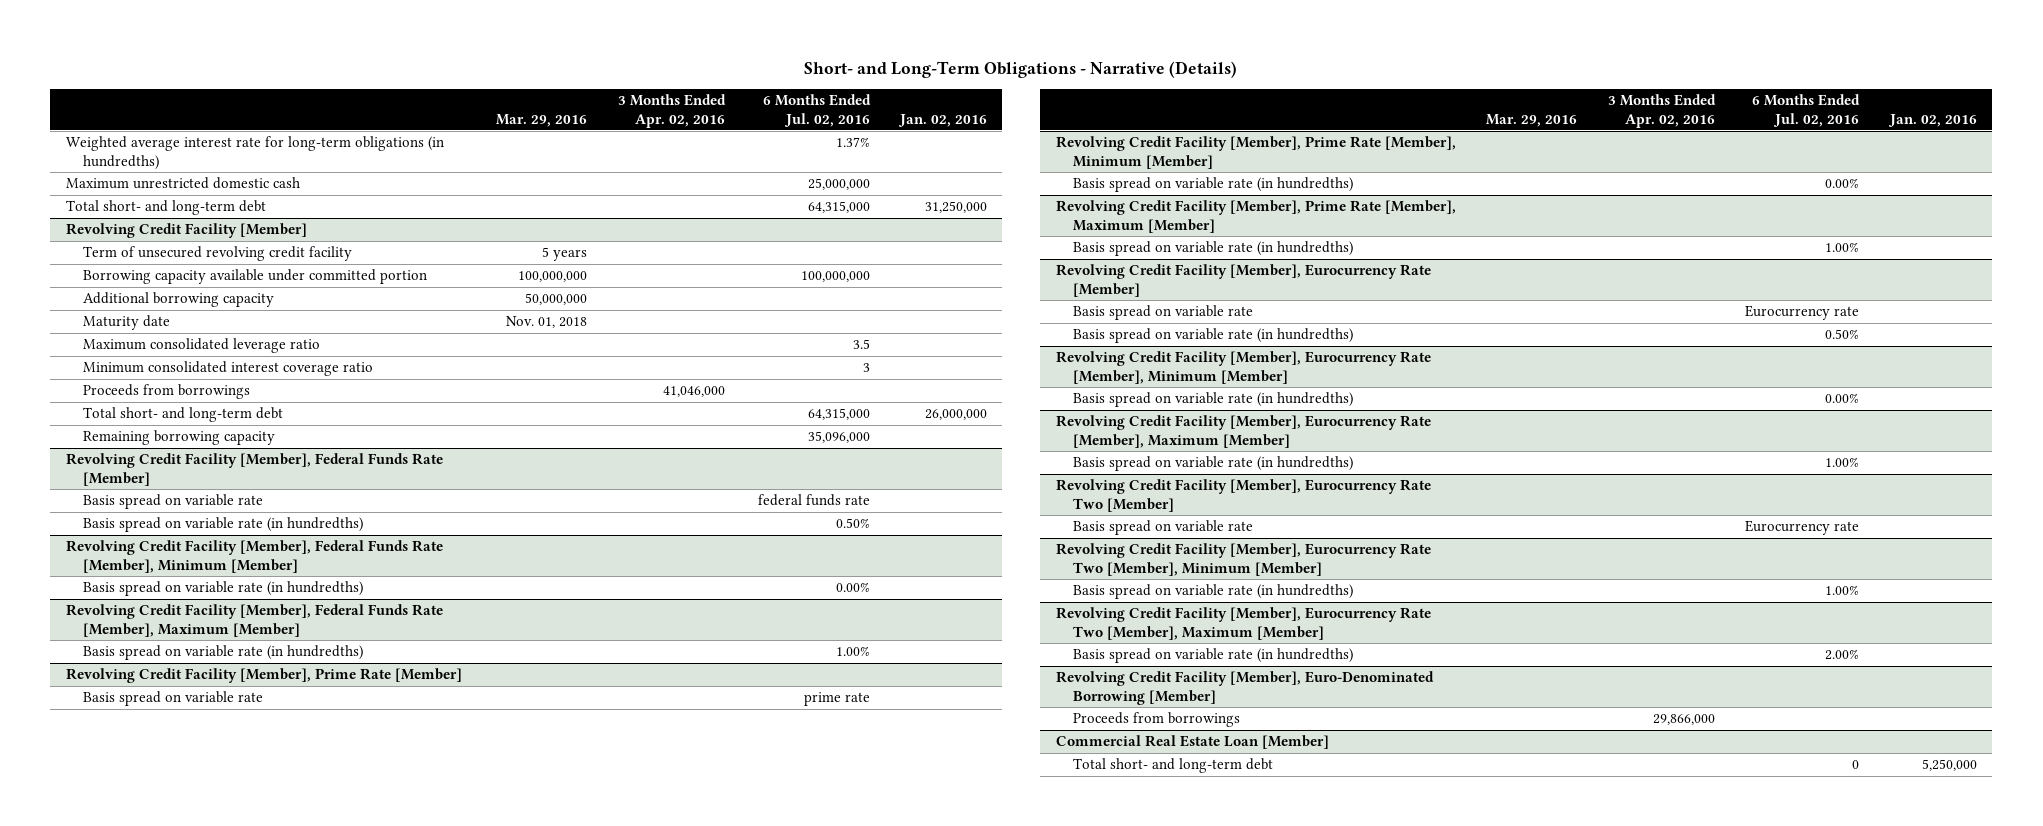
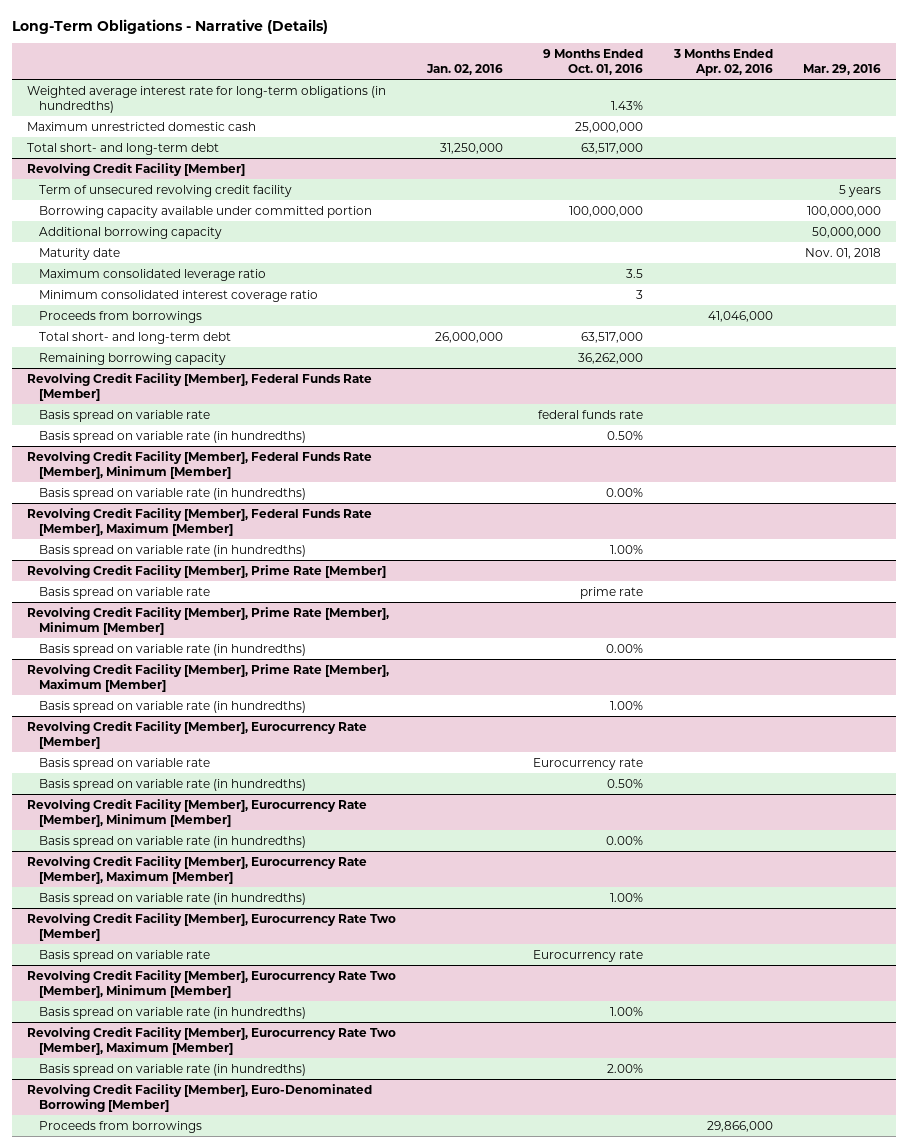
[804,60,1238,78] Short- and Long-Term Obligations - Narrative (Details) -> [12,18,329,34] Long-Term Obligations - Narrative (Details)
[762,94,871,127] 6 Months Ended Jul. 02, 2016 -> none
none -> [543,48,644,75] 9 Months Ended Oct. 01, 2016
[1055,735,1329,750] Commercial Real Estate Loan [Member] -> none
[1072,758,1273,774] Total short- and long-term debt -> none

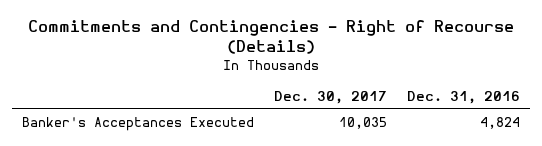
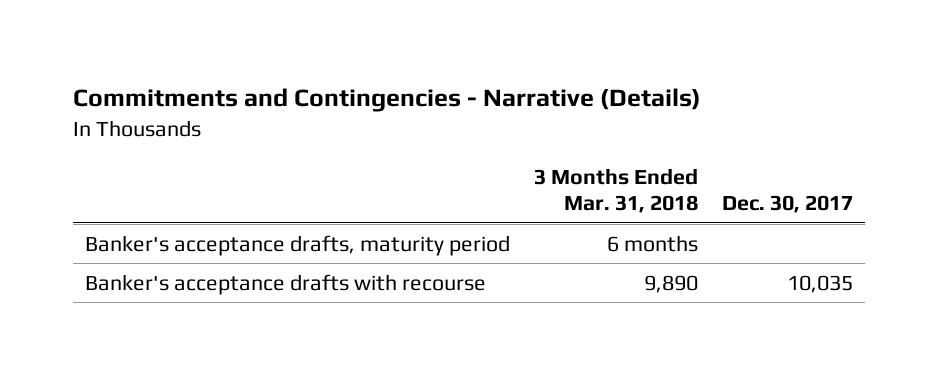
[27,20,514,55] Commitments and Contingencies - Right of Recourse (Details) -> [72,88,701,113] Commitments and Contingencies - Narrative (Details)
[406,90,520,104] Dec. 31, 2016 -> none
none -> [533,168,698,213] 3 Months Ended Mar. 31, 2018
none -> [84,234,510,256] Banker's acceptance drafts, maturity period
[21,116,254,131] Banker's Acceptances Executed -> [84,273,486,295] Banker's acceptance drafts with recourse

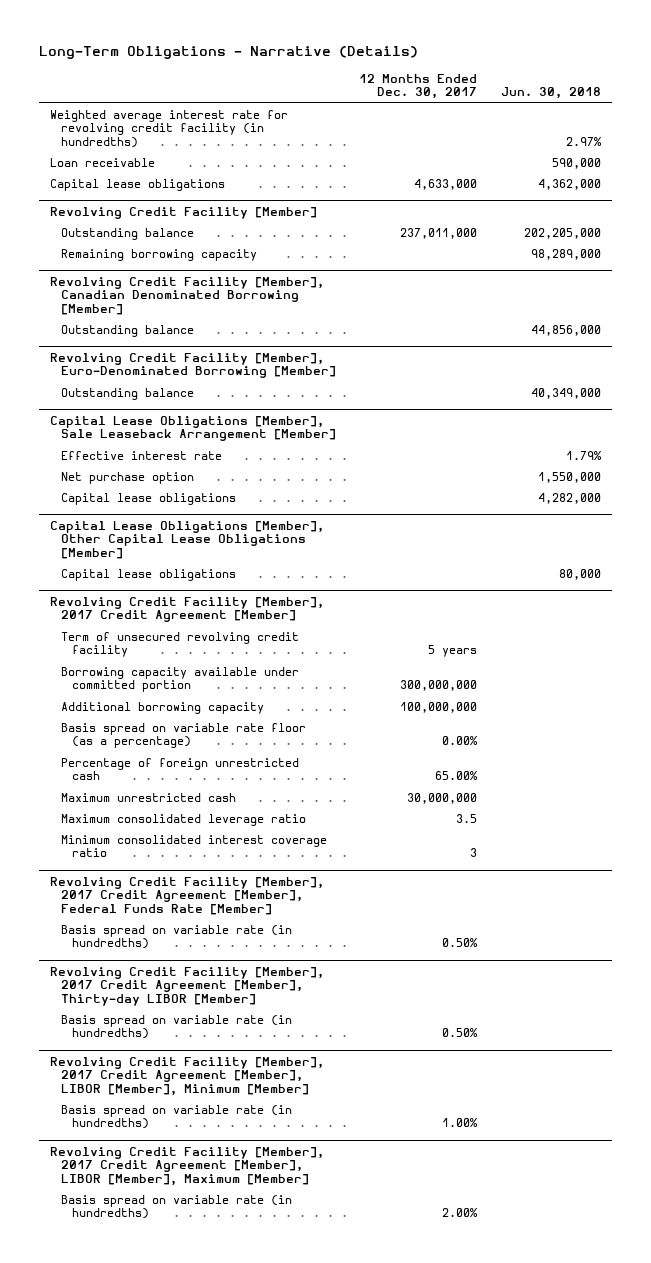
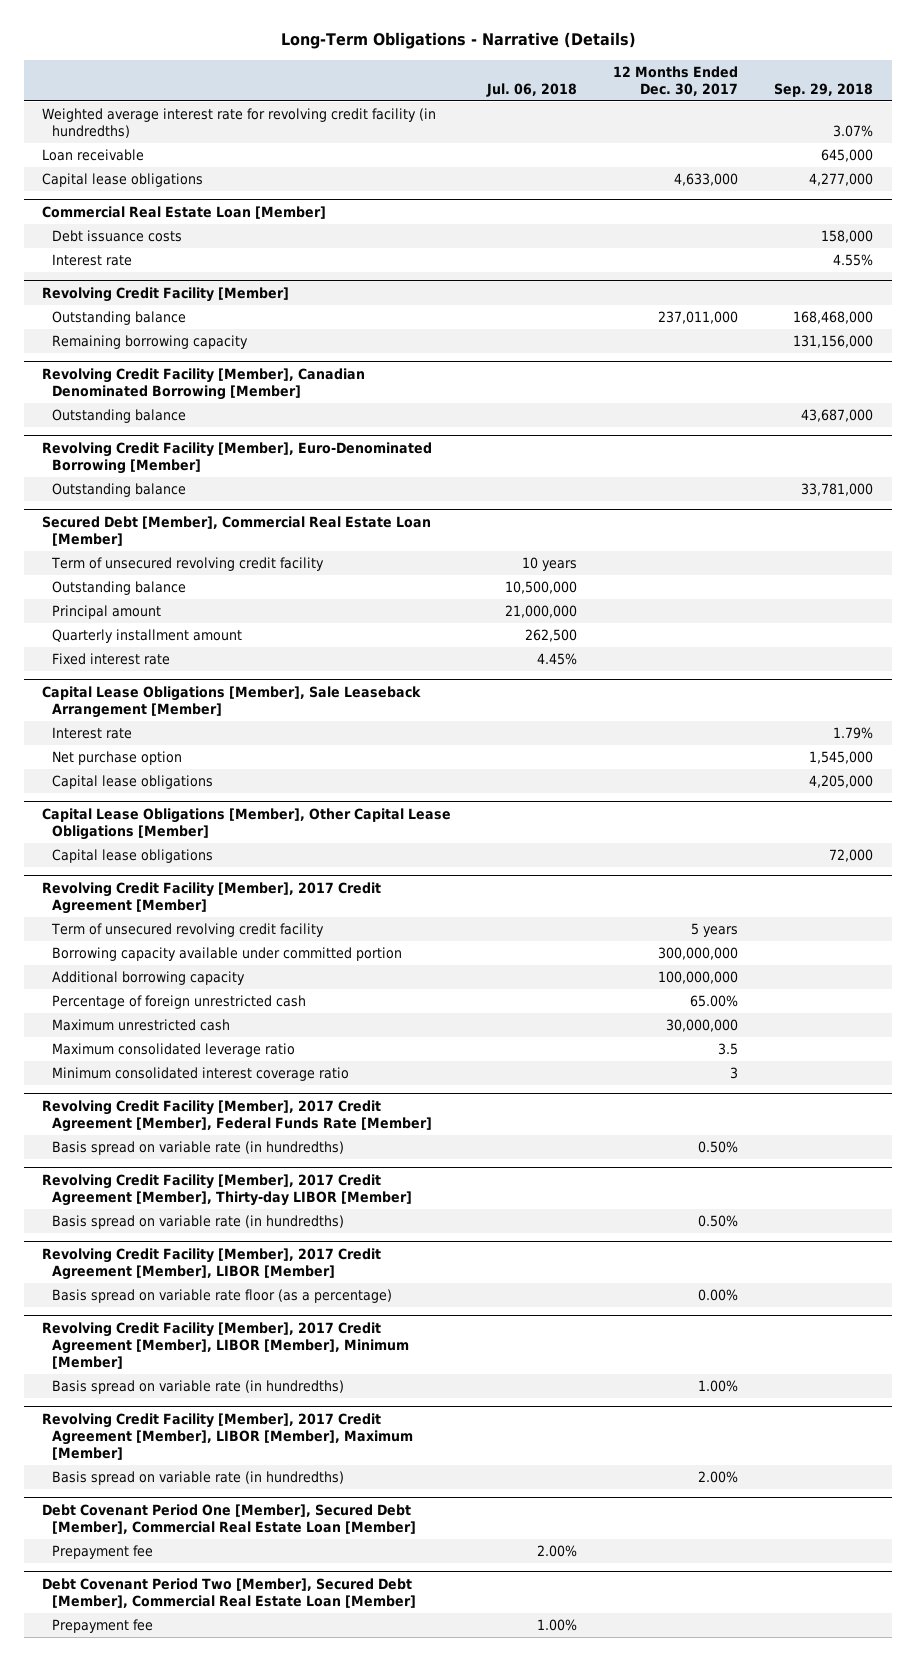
[500,87,601,100] Jun. 30, 2018 -> none
none -> [485,82,577,97] Jul. 06, 2018
none -> [774,82,874,97] Sep. 29, 2018
none -> [41,205,326,219] Commercial Real Estate Loan [Member]
none -> [52,230,183,243] Debt issuance costs
none -> [52,254,133,267] Interest rate
none -> [41,515,431,546] Secured Debt [Member], Commercial Real Estate Loan [Member]
none -> [51,557,325,572] Term of unsecured revolving credit facility
none -> [52,581,187,596] Outstanding balance
none -> [52,605,162,620] Principal amount
none -> [52,629,243,644] Quarterly installment amount
none -> [52,653,171,666] Fixed interest rate
[61,450,223,460] Effective interest rate -> [52,727,133,740] Interest rate
[61,722,307,749] Basis spread on variable rate floor (as a percentage) -> none
none -> [41,1247,381,1280] Revolving Credit Facility [Member], 2017 Credit Agreement [Member], LIBOR [Member]
none -> [52,1289,393,1304] Basis spread on variable rate floor (as a percentage)
none -> [41,1503,417,1534] Debt Covenant Period One [Member], Secured Debt [Member], Commercial Real Estate Loan [Member]
none -> [52,1545,154,1560] Prepayment fee
none -> [41,1577,417,1608] Debt Covenant Period Two [Member], Secured Debt [Member], Commercial Real Estate Loan [Member]
none -> [52,1619,154,1634] Prepayment fee

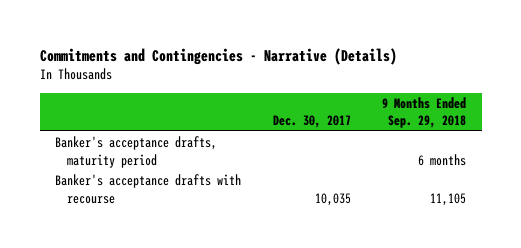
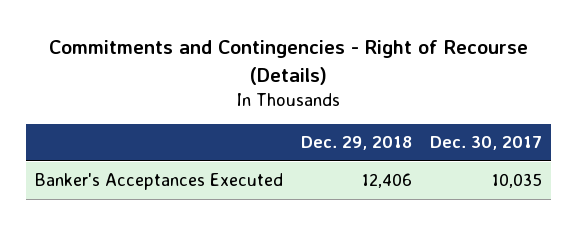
[39,47,397,65] Commitments and Contingencies - Narrative (Details) -> [48,39,528,85] Commitments and Contingencies - Right of Recourse (Details)
[381,96,466,129] 9 Months Ended Sep. 29, 2018 -> none
none -> [301,136,413,151] Dec. 29, 2018
[55,136,218,168] Banker's acceptance drafts, maturity period -> none
[55,174,242,204] Banker's acceptance drafts with recourse -> [35,173,284,191] Banker's Acceptances Executed

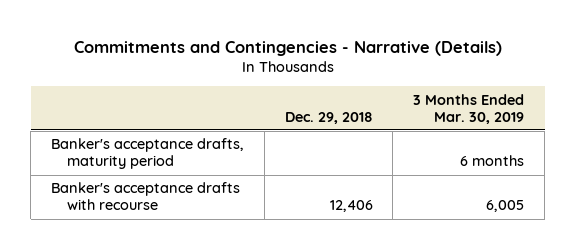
[48,39,528,85] Commitments and Contingencies - Right of Recourse (Details) -> [73,40,502,56] Commitments and Contingencies - Narrative (Details)
[430,136,543,151] Dec. 30, 2017 -> none
none -> [413,93,525,124] 3 Months Ended Mar. 30, 2019
none -> [51,138,245,170] Banker's acceptance drafts, maturity period
[35,173,284,191] Banker's Acceptances Executed -> [51,182,241,211] Banker's acceptance drafts with recourse

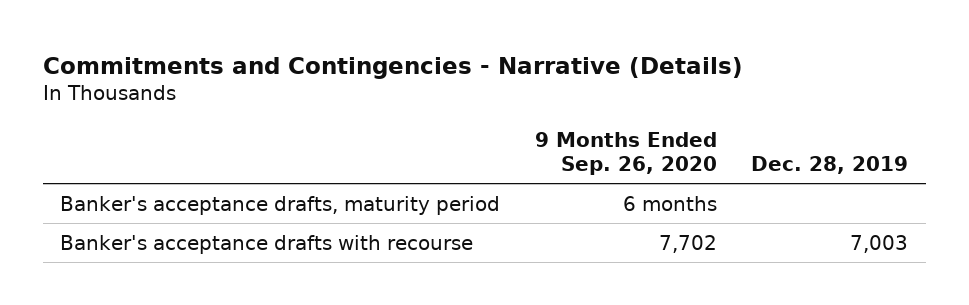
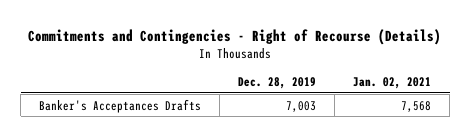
[42,56,743,79] Commitments and Contingencies - Narrative (Details) -> [28,28,442,45] Commitments and Contingencies - Right of Recourse (Details)
[534,131,717,175] 9 Months Ended Sep. 26, 2020 -> none
none -> [353,76,432,89] Jan. 02, 2021
[60,195,501,215] Banker's acceptance drafts, maturity period -> none
[60,234,474,254] Banker's acceptance drafts with recourse -> [39,98,202,113] Banker's Acceptances Drafts

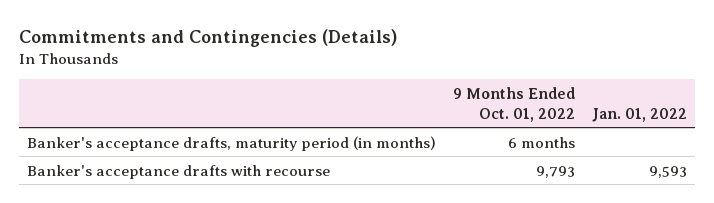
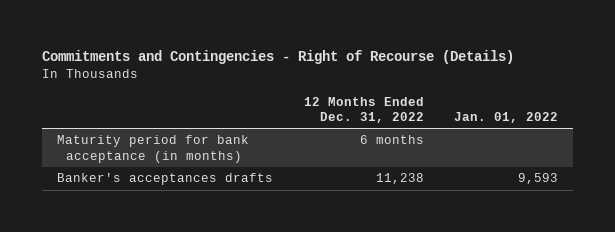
[18,28,397,47] Commitments and Contingencies (Details) -> [41,50,514,65] Commitments and Contingencies - Right of Recourse (Details)
[453,86,576,122] 9 Months Ended Oct. 01, 2022 -> none
none -> [303,96,424,123] 12 Months Ended Dec. 31, 2022
[27,135,437,151] Banker's acceptance drafts, maturity period (in months) -> [57,135,250,163] Maturity period for bank acceptance (in months)
[27,164,331,179] Banker's acceptance drafts with recourse -> [57,173,274,186] Banker's acceptances drafts

